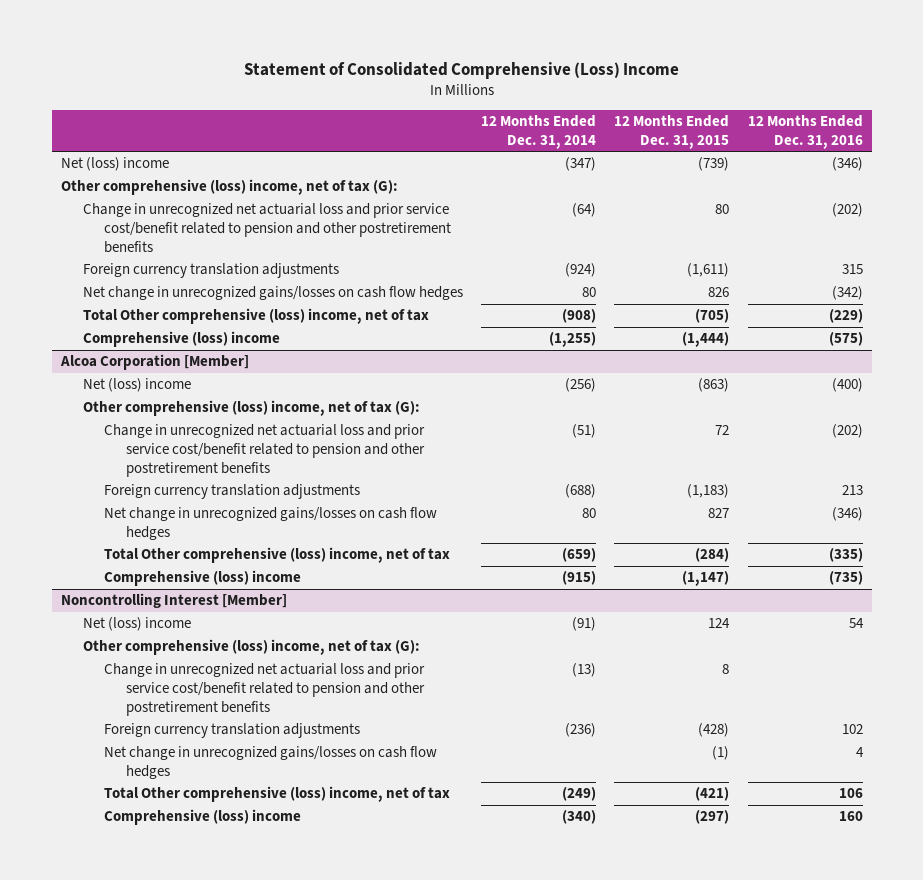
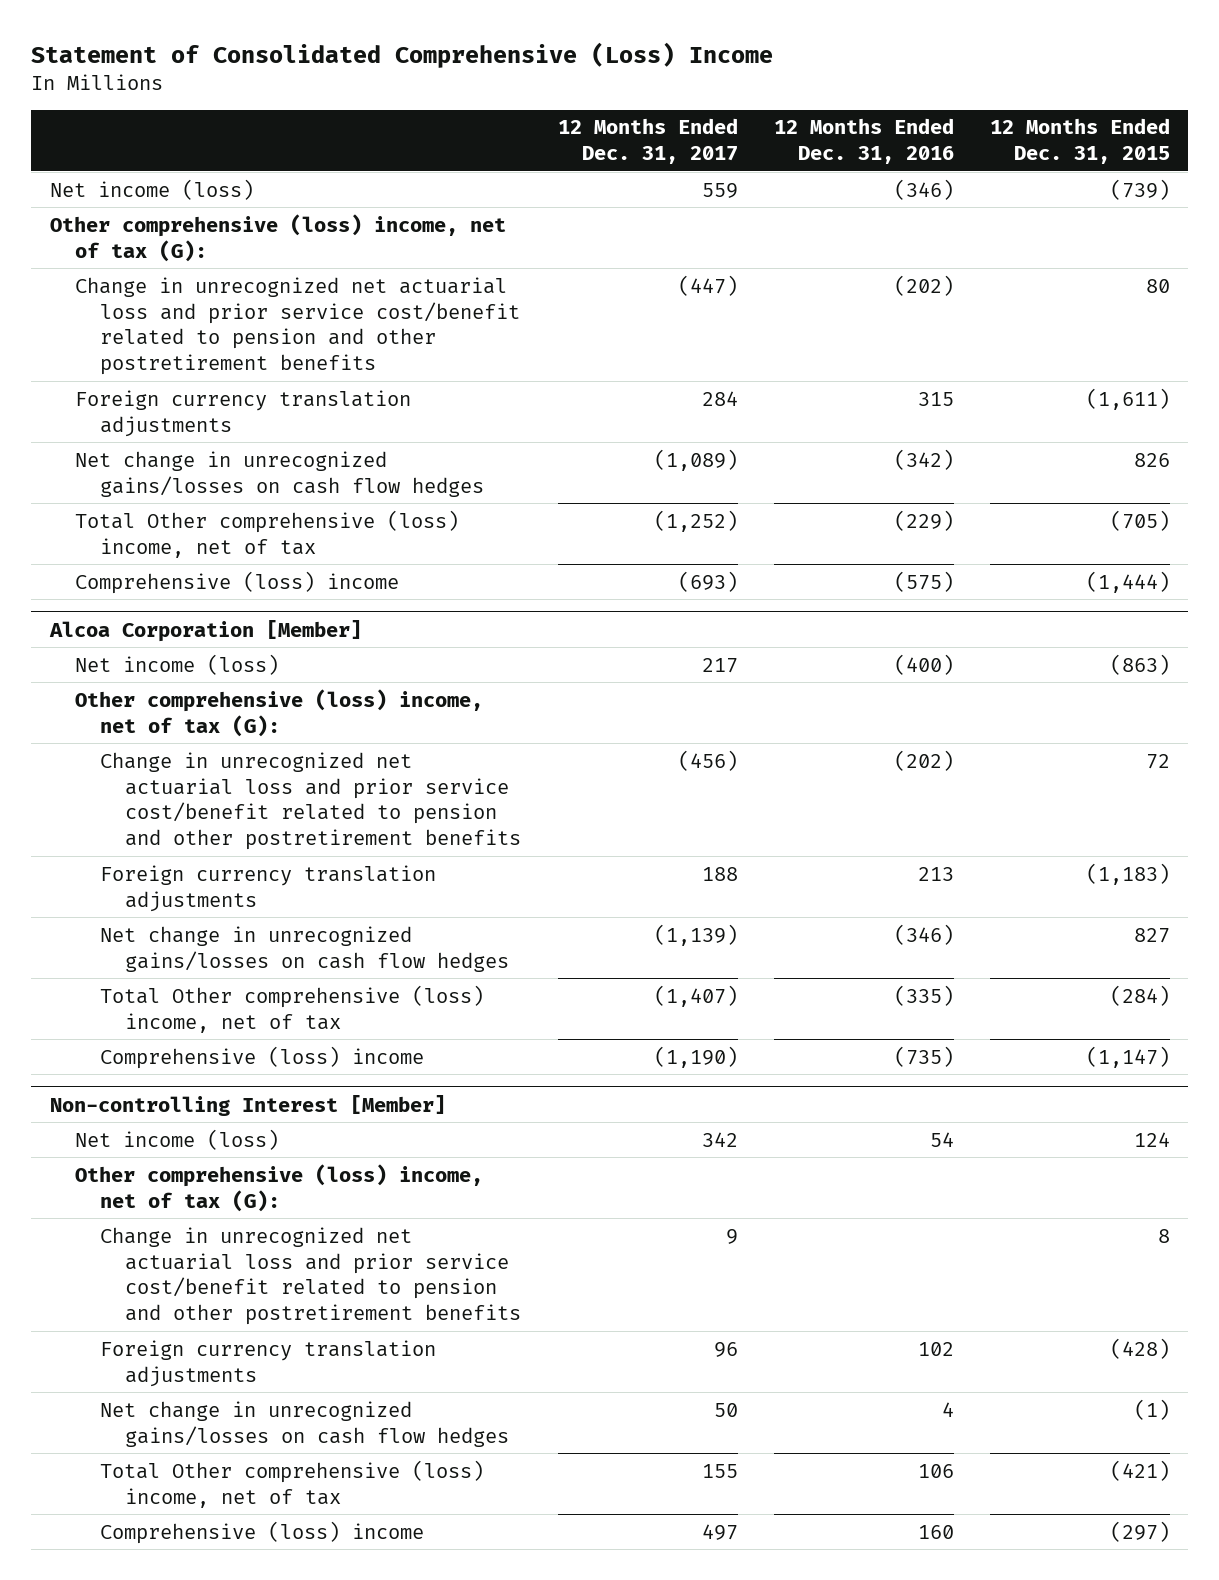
[480,114,596,149] 12 Months Ended Dec. 31, 2014 -> none
none -> [557,118,738,165] 12 Months Ended Dec. 31, 2017
[60,157,169,172] Net (loss) income -> [49,178,254,200] Net income (loss)
[82,378,191,393] Net (loss) income -> [74,653,279,675] Net income (loss)
[60,593,287,609] Noncontrolling Interest [Member] -> [49,1094,446,1116] Non-controlling Interest [Member]
[82,617,191,632] Net (loss) income -> [74,1128,279,1150] Net income (loss)

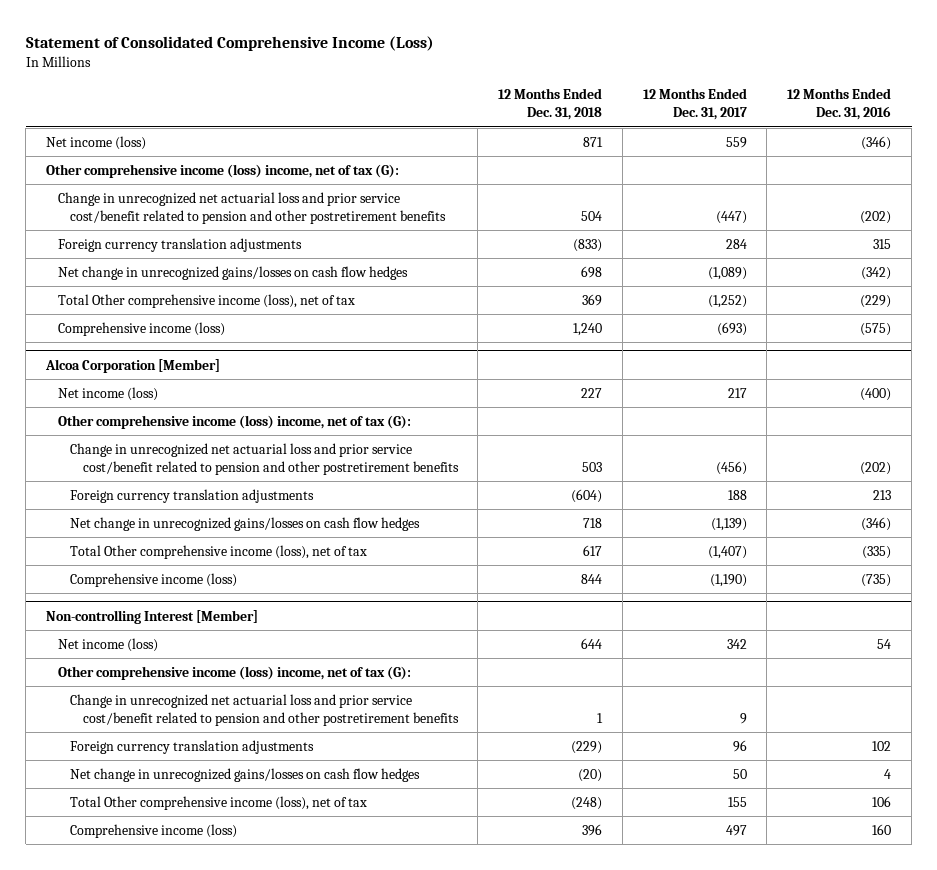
[31,41,774,68] Statement of Consolidated Comprehensive (Loss) Income -> [25,35,434,51] Statement of Consolidated Comprehensive Income (Loss)
[989,118,1170,165] 12 Months Ended Dec. 31, 2015 -> none
none -> [498,88,603,121] 12 Months Ended Dec. 31, 2018
[49,213,506,262] Other comprehensive (loss) income, net of tax (G): -> [46,163,400,178] Other comprehensive income (loss) income, net of tax (G):
[74,509,459,558] Total Other comprehensive (loss) income, net of tax -> [58,293,356,308] Total Other comprehensive income (loss), net of tax
[74,570,399,594] Comprehensive (loss) income -> [58,321,226,336] Comprehensive income (loss)
[74,688,483,737] Other comprehensive (loss) income, net of tax (G): -> [58,414,412,429] Other comprehensive income (loss) income, net of tax (G):
[100,984,485,1033] Total Other comprehensive (loss) income, net of tax -> [70,544,368,559] Total Other comprehensive income (loss), net of tax
[100,1045,425,1069] Comprehensive (loss) income -> [70,572,238,587] Comprehensive income (loss)
[74,1163,483,1212] Other comprehensive (loss) income, net of tax (G): -> [58,665,412,680] Other comprehensive income (loss) income, net of tax (G):
[100,1459,485,1508] Total Other comprehensive (loss) income, net of tax -> [70,795,368,810] Total Other comprehensive income (loss), net of tax
[100,1520,425,1544] Comprehensive (loss) income -> [70,823,238,838] Comprehensive income (loss)

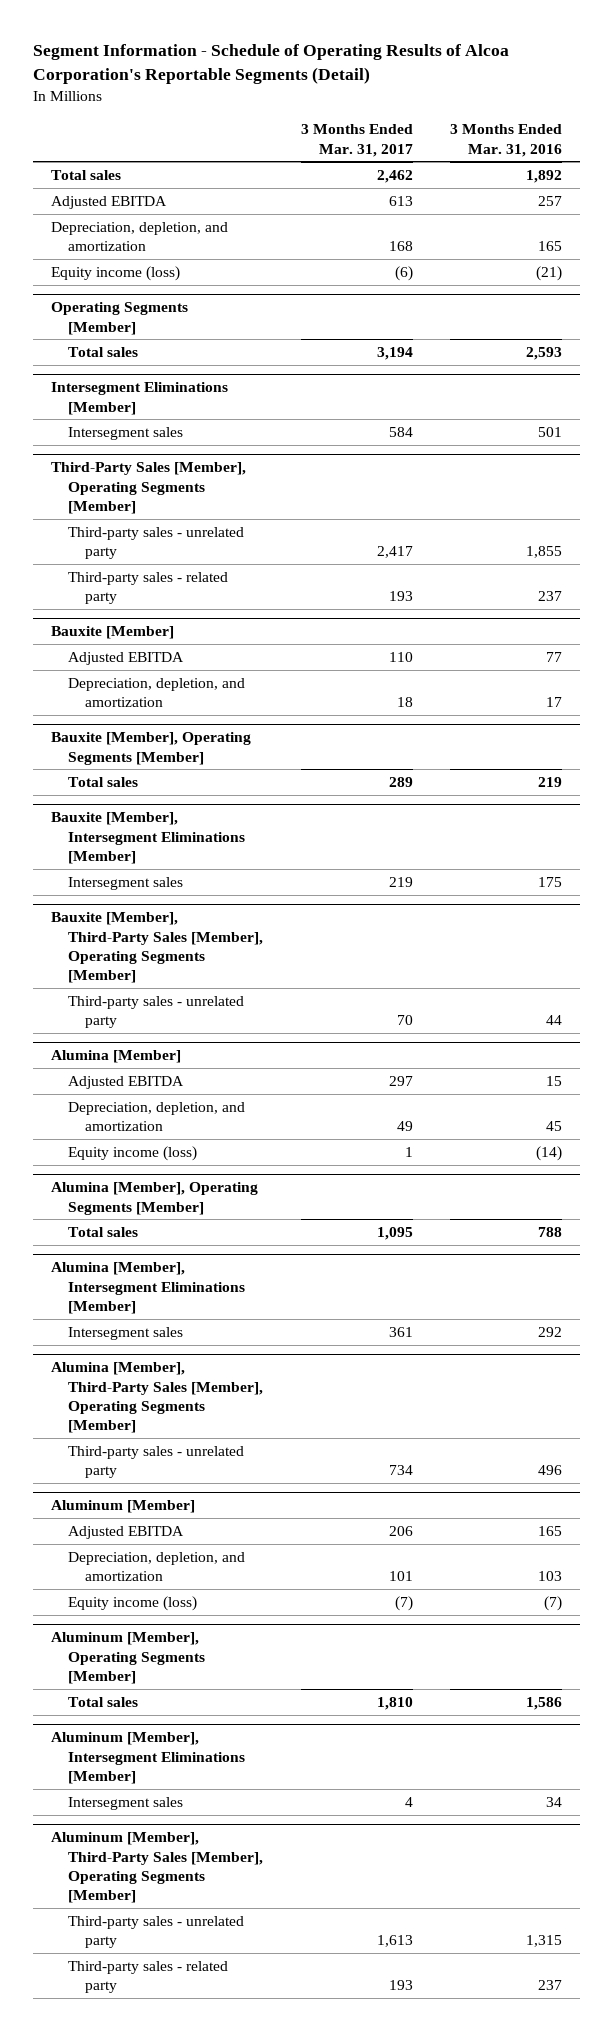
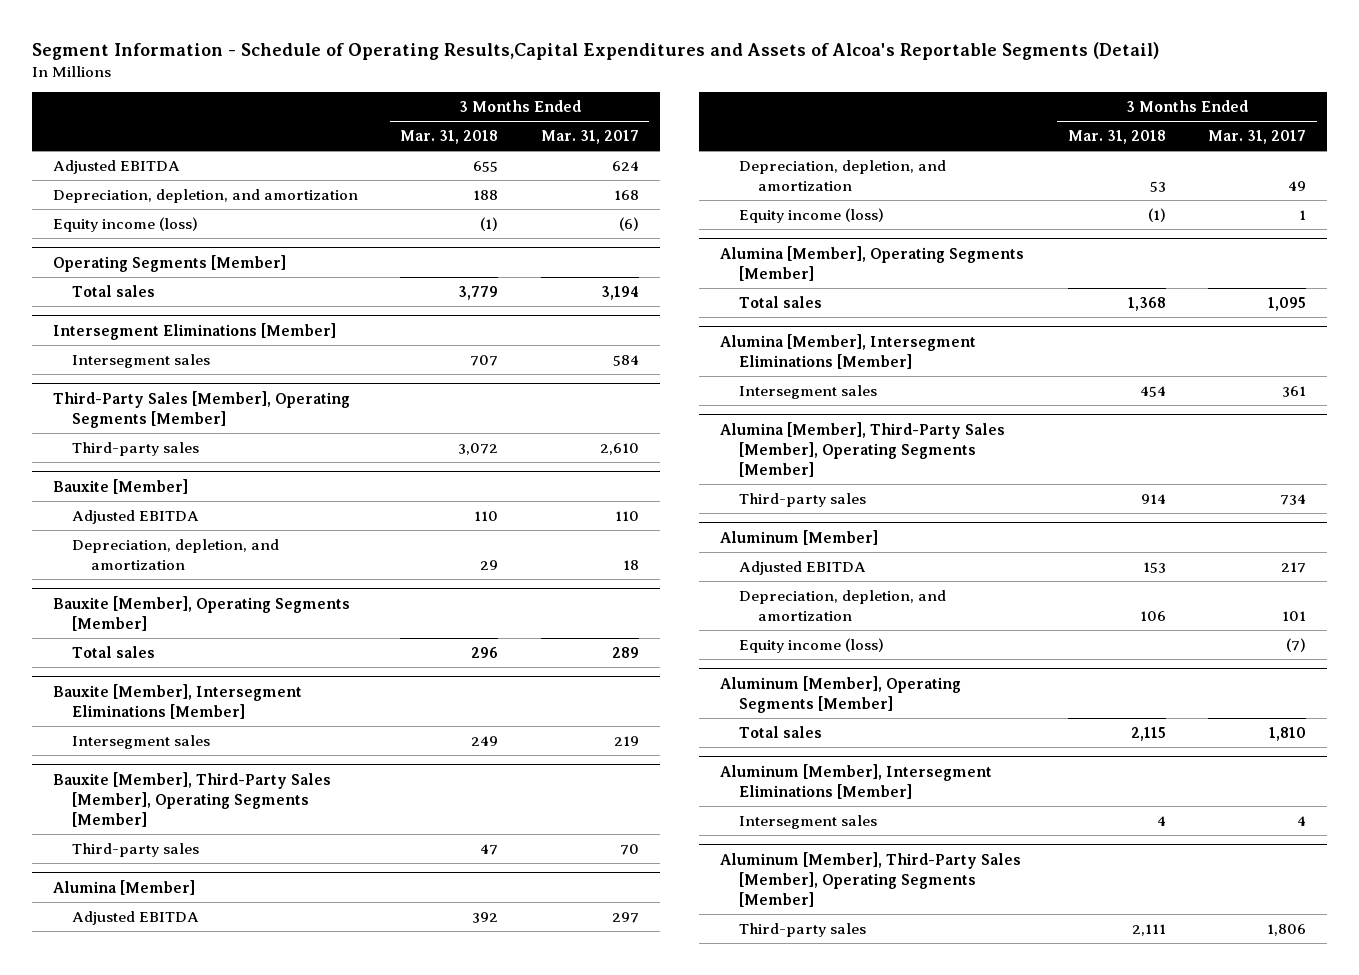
[32,44,509,85] Segment Information - Schedule of Operating Results of Alcoa Corporation's Reportable Segments (Detail) -> [31,41,1159,60] Segment Information - Schedule of Operating Results,Capital Expenditures and Assets of Alcoa's Reportable Segments (Detail)
[449,124,562,157] 3 Months Ended Mar. 31, 2016 -> none
none -> [400,130,499,145] Mar. 31, 2018
[51,169,122,180] Total sales -> none
[388,195,413,206] 613 -> [611,160,639,171] 624
[68,571,229,605] Third-party sales - related party -> none
[68,526,245,560] Third-party sales - unrelated party -> [71,441,199,456] Third-party sales
[376,546,413,559] 2,417 -> [599,442,639,455] 2,610
[68,995,245,1029] Third-party sales - unrelated party -> [71,842,199,857] Third-party sales
[68,1445,245,1479] Third-party sales - unrelated party -> [739,492,867,507] Third-party sales
[388,1525,413,1536] 206 -> [1281,561,1307,573] 217
[68,1960,229,1994] Third-party sales - related party -> none
[68,1915,245,1949] Third-party sales - unrelated party -> [739,922,867,937] Third-party sales
[376,1935,413,1948] 1,613 -> [1267,923,1307,936] 1,806

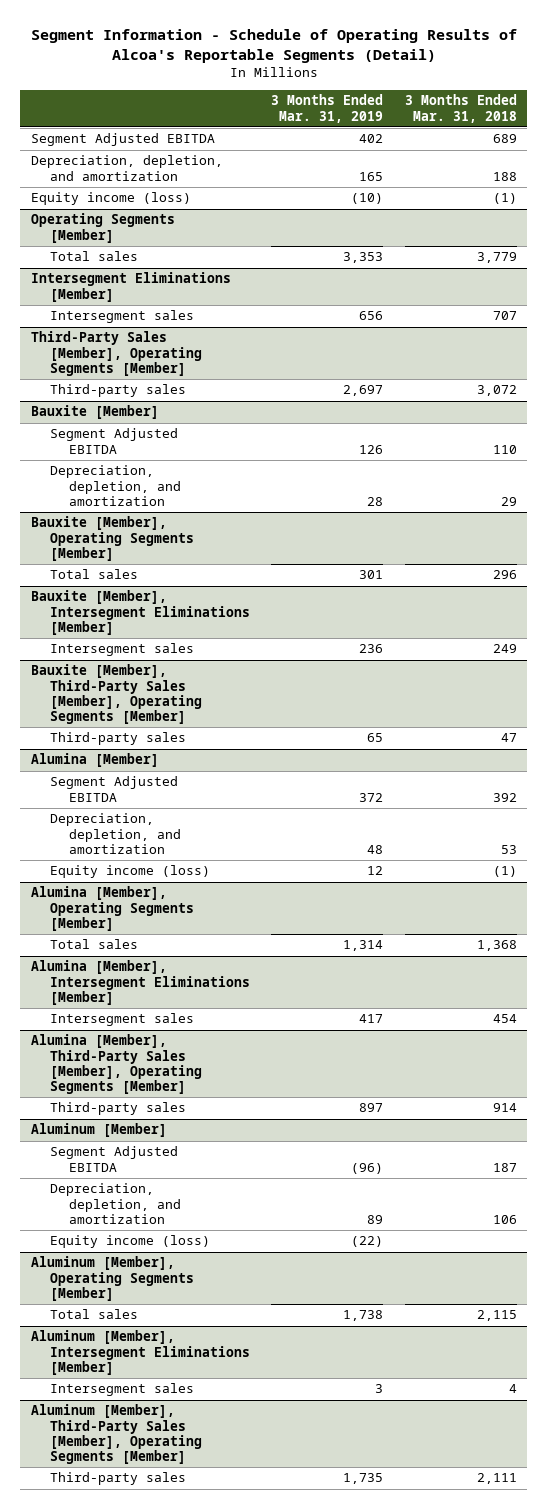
[31,41,1159,60] Segment Information - Schedule of Operating Results,Capital Expenditures and Assets of Alcoa's Reportable Segments (Detail) -> [30,28,517,63] Segment Information - Schedule of Operating Results of Alcoa's Reportable Segments (Detail)
[540,130,639,145] Mar. 31, 2017 -> none
none -> [271,94,384,123] 3 Months Ended Mar. 31, 2019
[52,159,180,174] Adjusted EBITDA -> [30,133,215,147] Segment Adjusted EBITDA
[473,160,499,172] 655 -> [492,134,517,144] 689
[71,509,199,524] Adjusted EBITDA -> [50,428,179,454] Segment Adjusted EBITDA
[71,910,199,925] Adjusted EBITDA -> [50,776,179,802] Segment Adjusted EBITDA
[739,560,867,575] Adjusted EBITDA -> [50,1146,179,1172] Segment Adjusted EBITDA
[1142,561,1166,573] 153 -> [492,1162,517,1172] 187

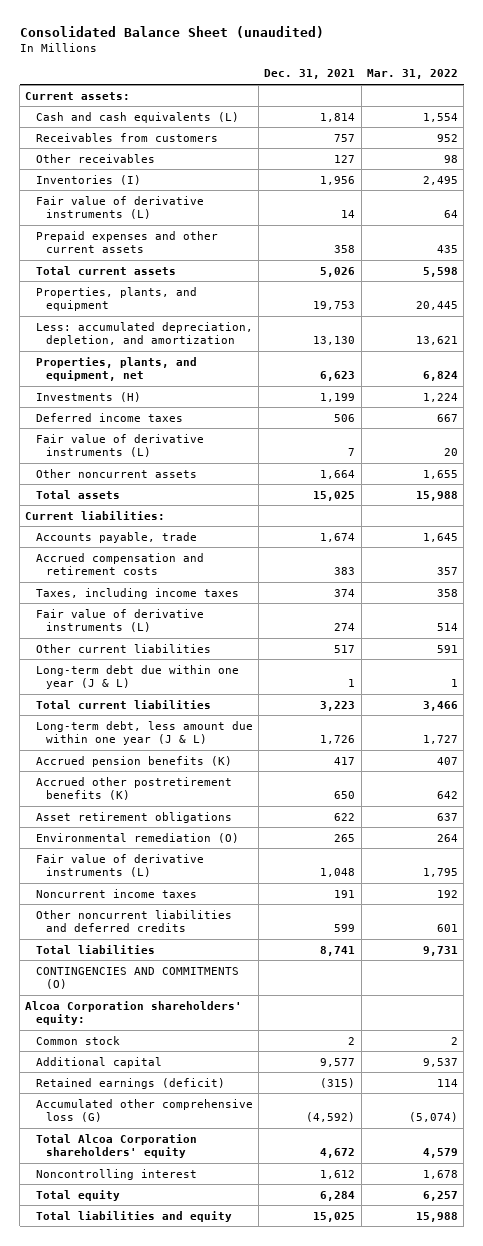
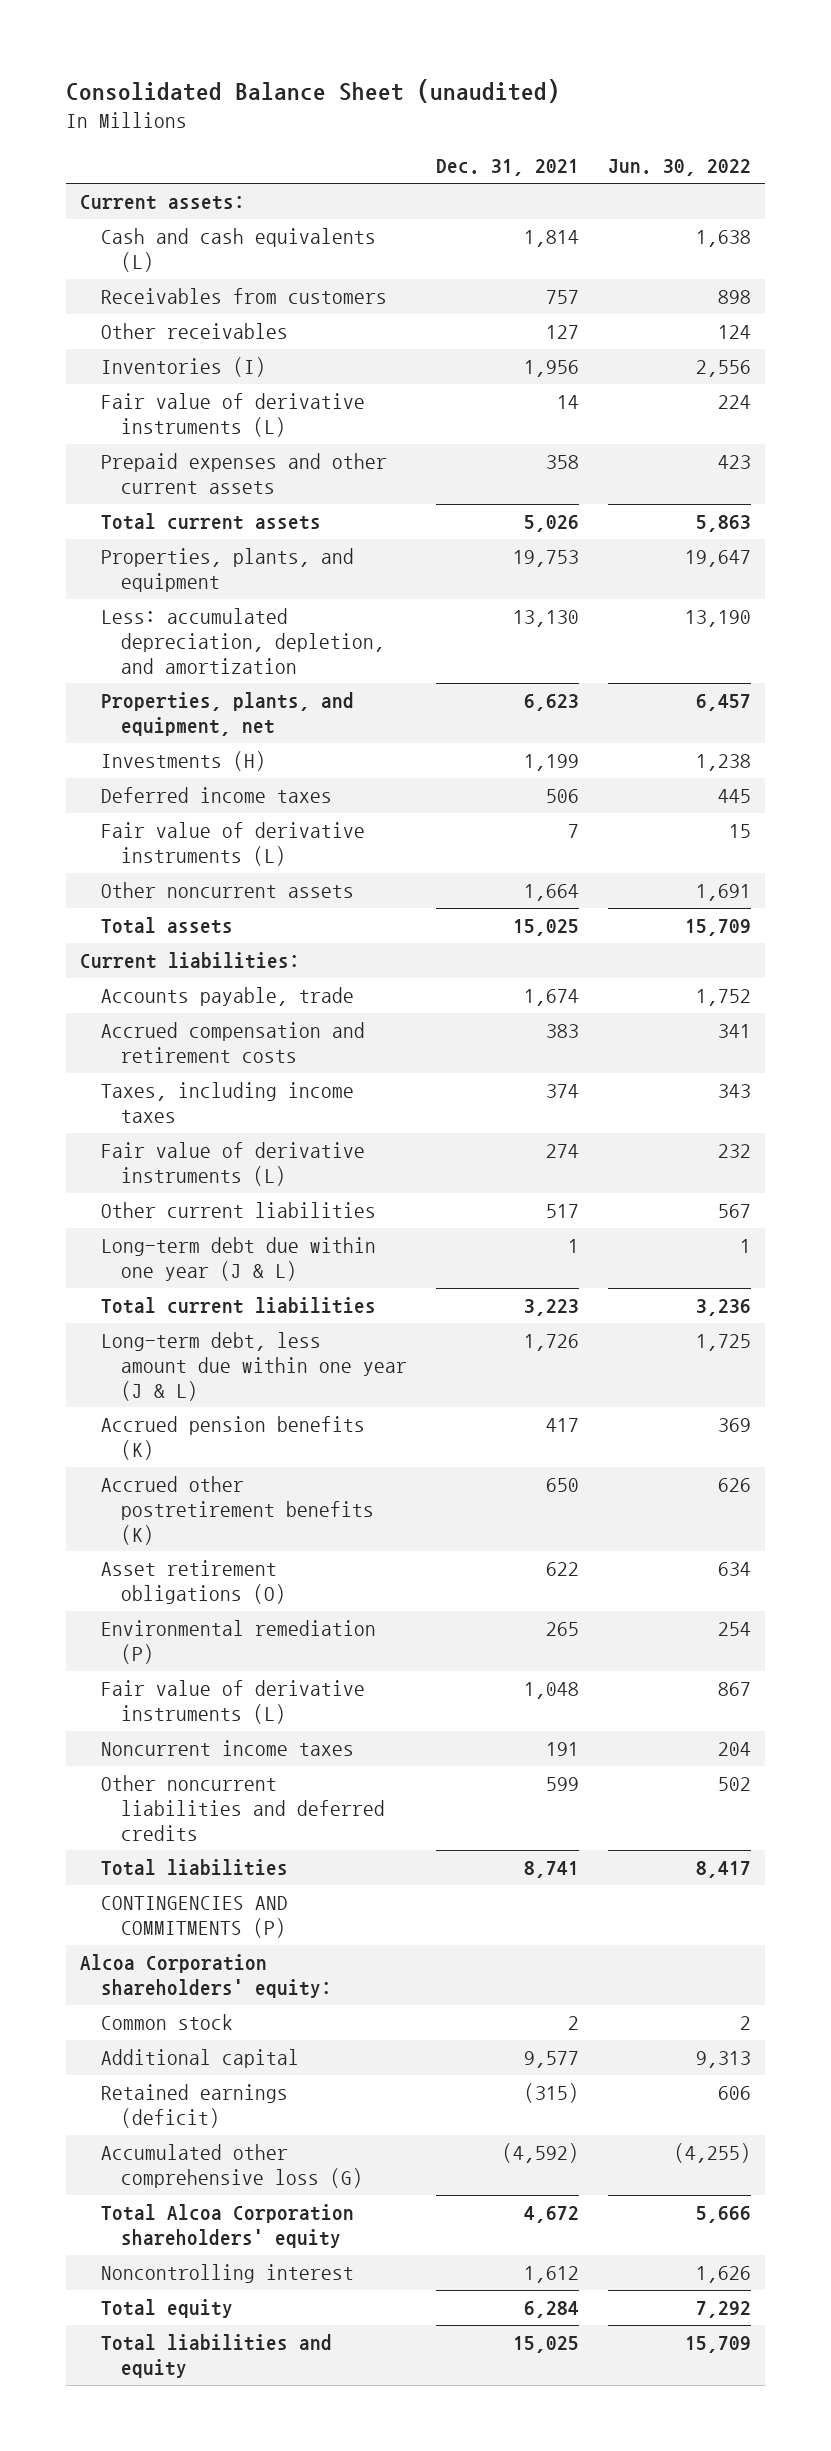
[366,69,458,80] Mar. 31, 2022 -> none
none -> [607,159,751,177] Jun. 30, 2022
[35,811,232,823] Asset retirement obligations -> [100,1560,287,1604] Asset retirement obligations (O)
[35,832,239,843] Environmental remediation (O) -> [100,1620,376,1664] Environmental remediation (P)
[35,966,239,990] CONTINGENCIES AND COMMITMENTS (O) -> [100,1896,288,1938] CONTINGENCIES AND COMMITMENTS (P)

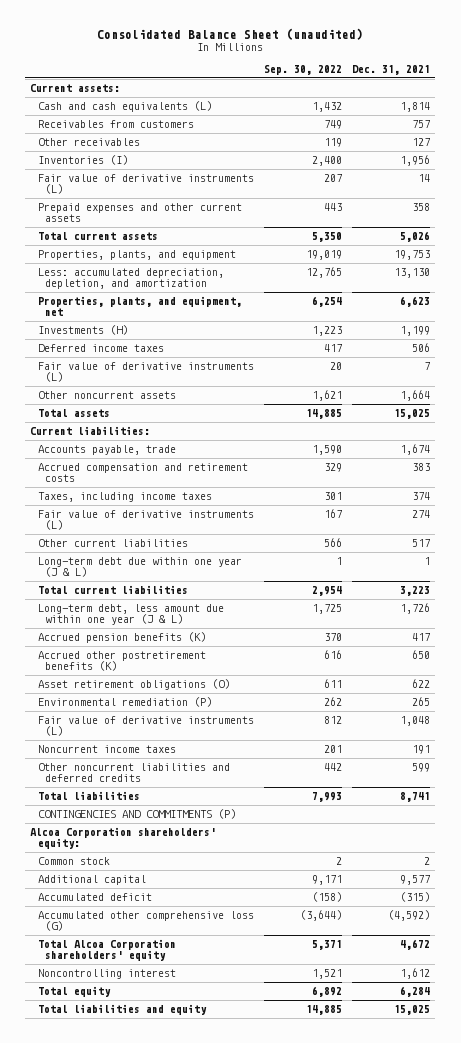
[607,159,751,177] Jun. 30, 2022 -> none
none -> [264,64,343,75] Sep. 30, 2022
[100,2084,288,2128] Retained earnings (deficit) -> [37,893,152,902] Accumulated deficit

